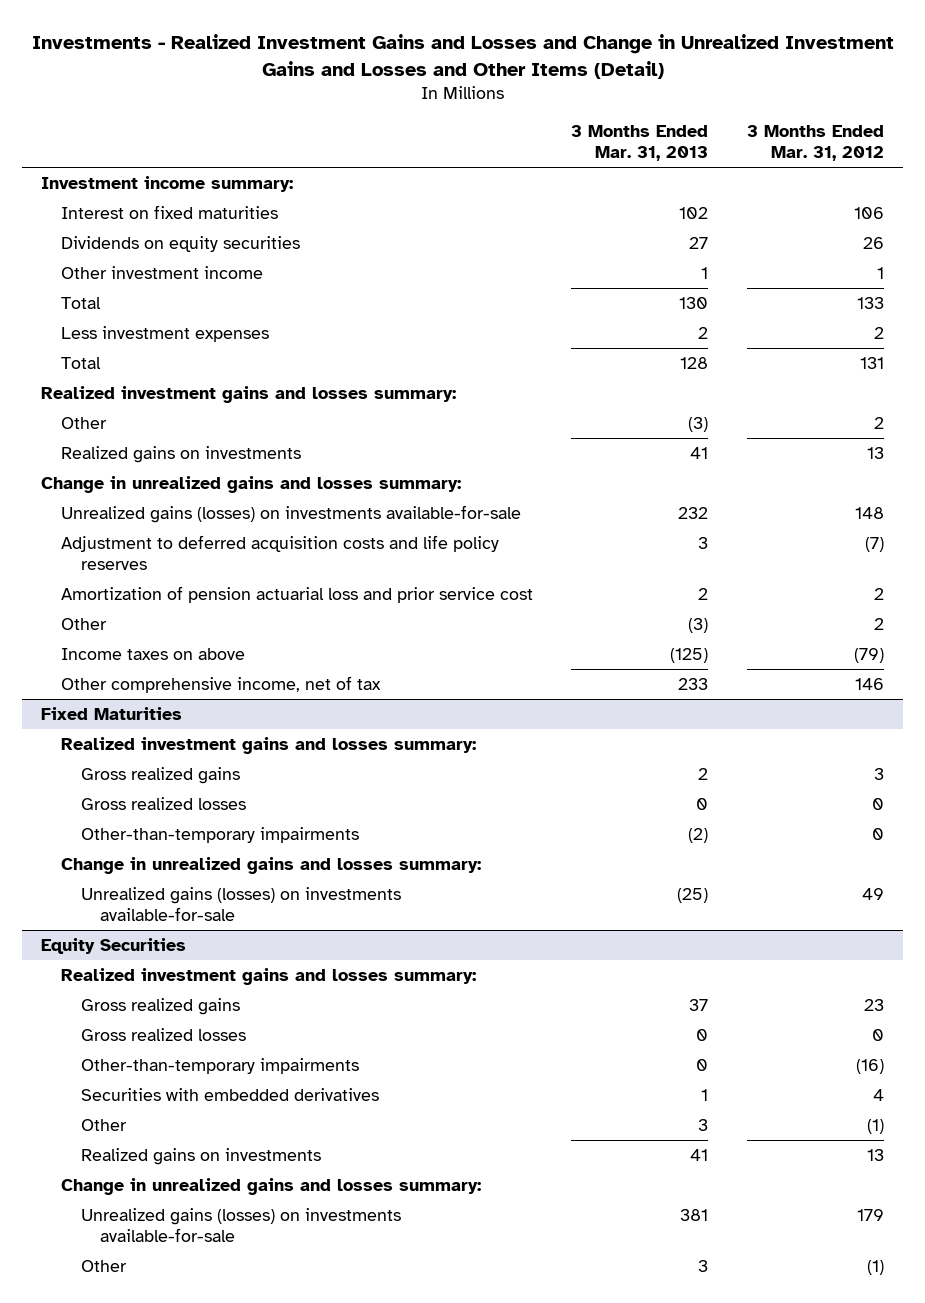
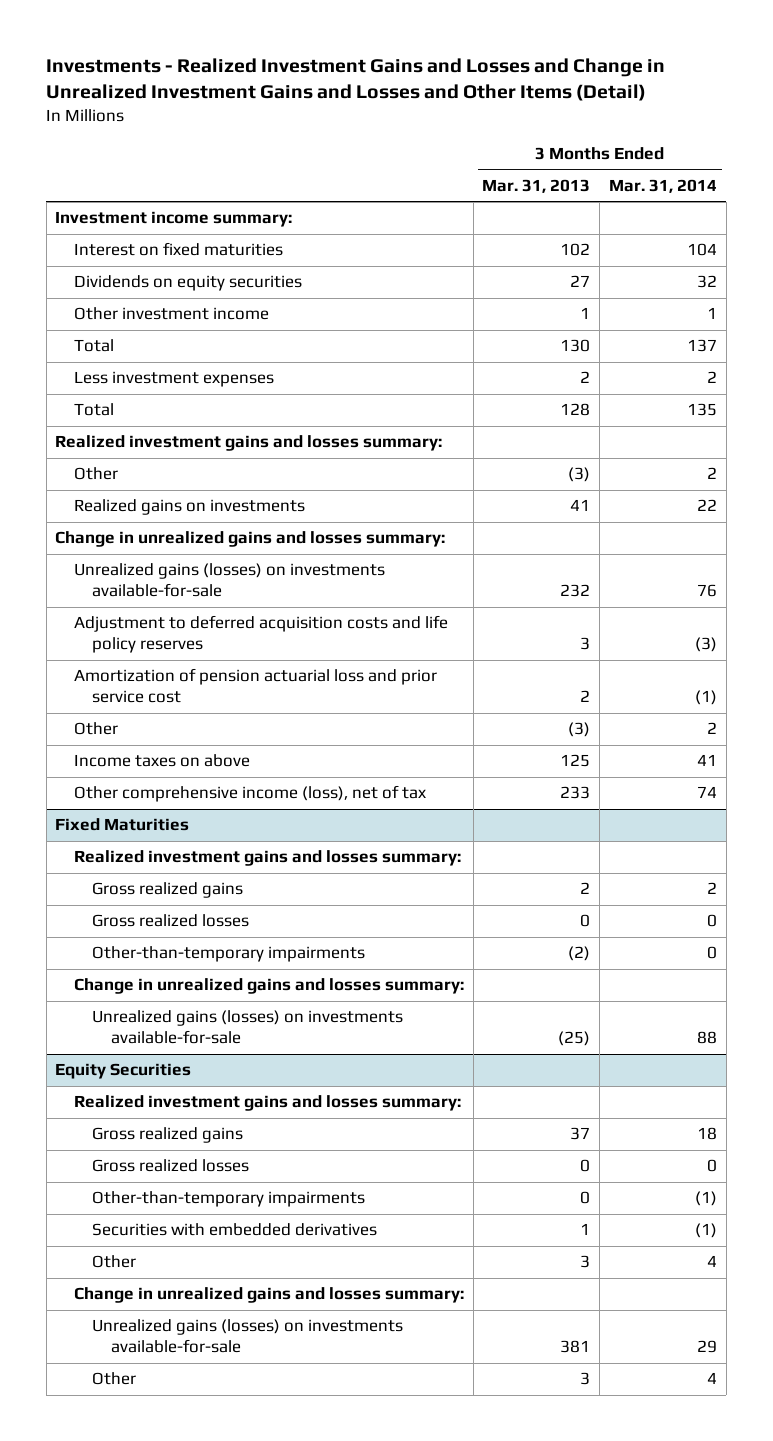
[746,125,884,162] 3 Months Ended Mar. 31, 2012 -> none
none -> [609,178,718,193] Mar. 31, 2014
[670,647,709,663] (125) -> [560,754,591,768] 125
[61,675,382,693] Other comprehensive income, net of tax -> [73,785,426,803] Other comprehensive income (loss), net of tax
[80,1147,321,1165] Realized gains on investments -> none

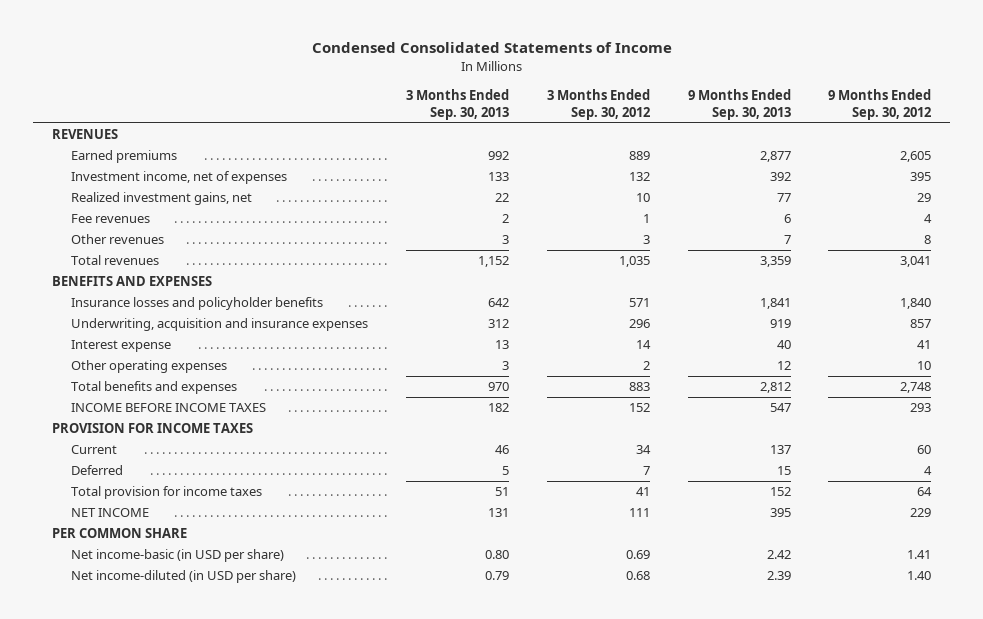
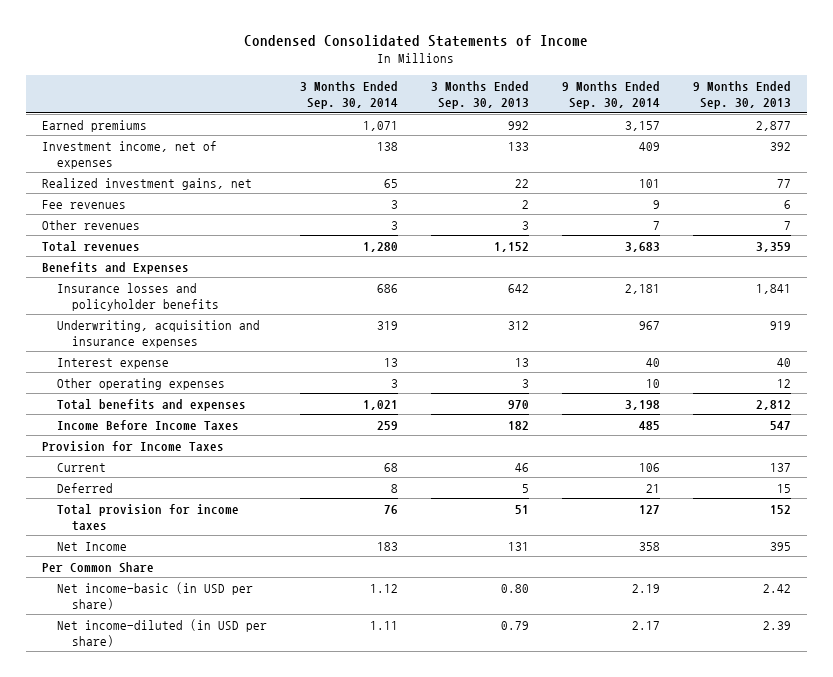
[546,88,650,120] 3 Months Ended Sep. 30, 2012 -> none
[828,88,932,120] 9 Months Ended Sep. 30, 2012 -> none
none -> [300,80,399,110] 3 Months Ended Sep. 30, 2014
none -> [561,80,660,110] 9 Months Ended Sep. 30, 2014
[51,129,118,140] REVENUES -> none
[51,276,212,287] BENEFITS AND EXPENSES -> [42,261,190,274] Benefits and Expenses
[71,403,267,413] INCOME BEFORE INCOME TAXES -> [57,419,240,430] Income Before Income Taxes
[51,423,253,434] PROVISION FOR INCOME TAXES -> [42,440,225,451] Provision for Income Taxes
[71,508,150,518] NET INCOME -> [57,541,128,551] Net Income
[51,528,187,539] PER COMMON SHARE -> [42,561,155,573] Per Common Share

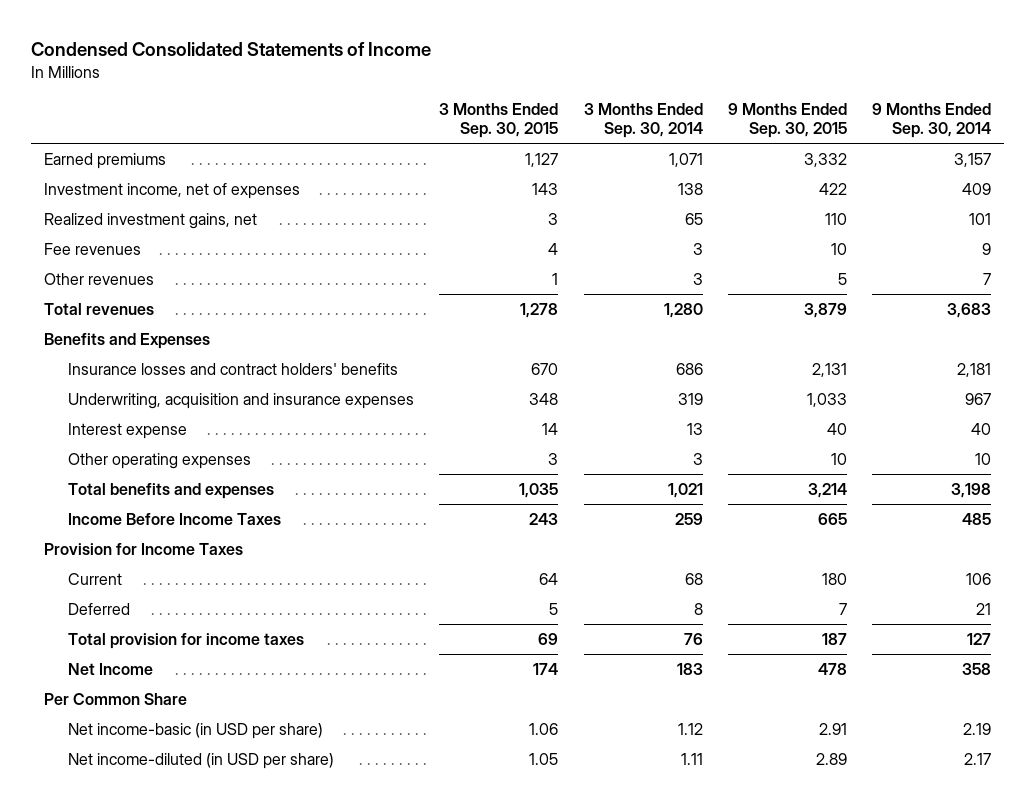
[430,80,529,110] 3 Months Ended Sep. 30, 2013 -> none
[692,80,791,110] 9 Months Ended Sep. 30, 2013 -> none
none -> [439,103,559,139] 3 Months Ended Sep. 30, 2015
none -> [727,103,847,139] 9 Months Ended Sep. 30, 2015
[57,282,220,311] Insurance losses and policyholder benefits -> [68,362,399,375] Insurance losses and contract holders' benefits

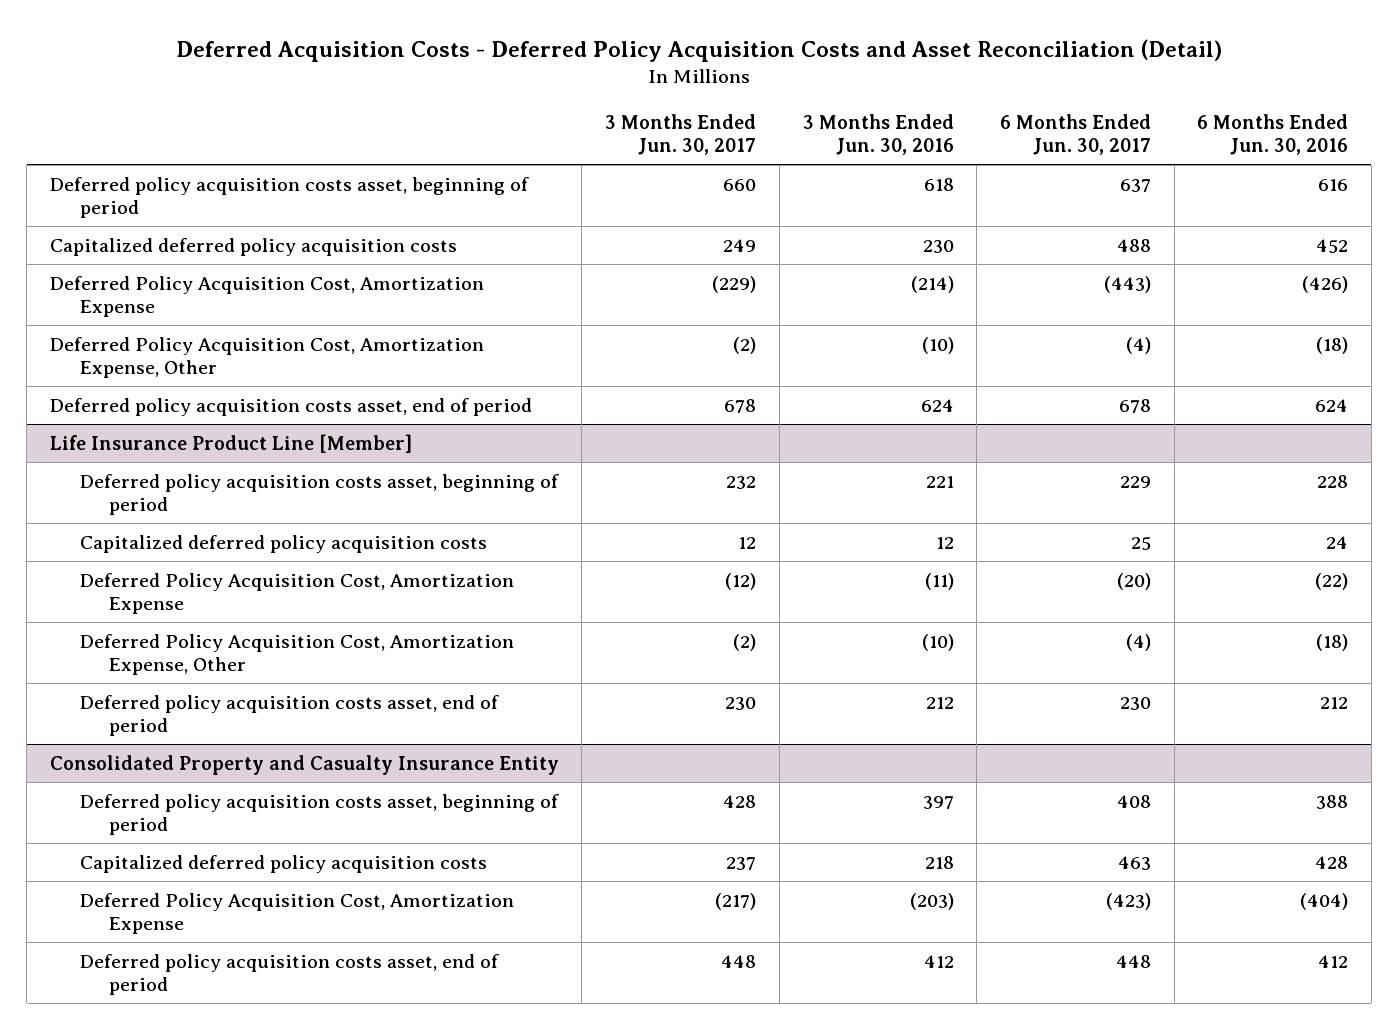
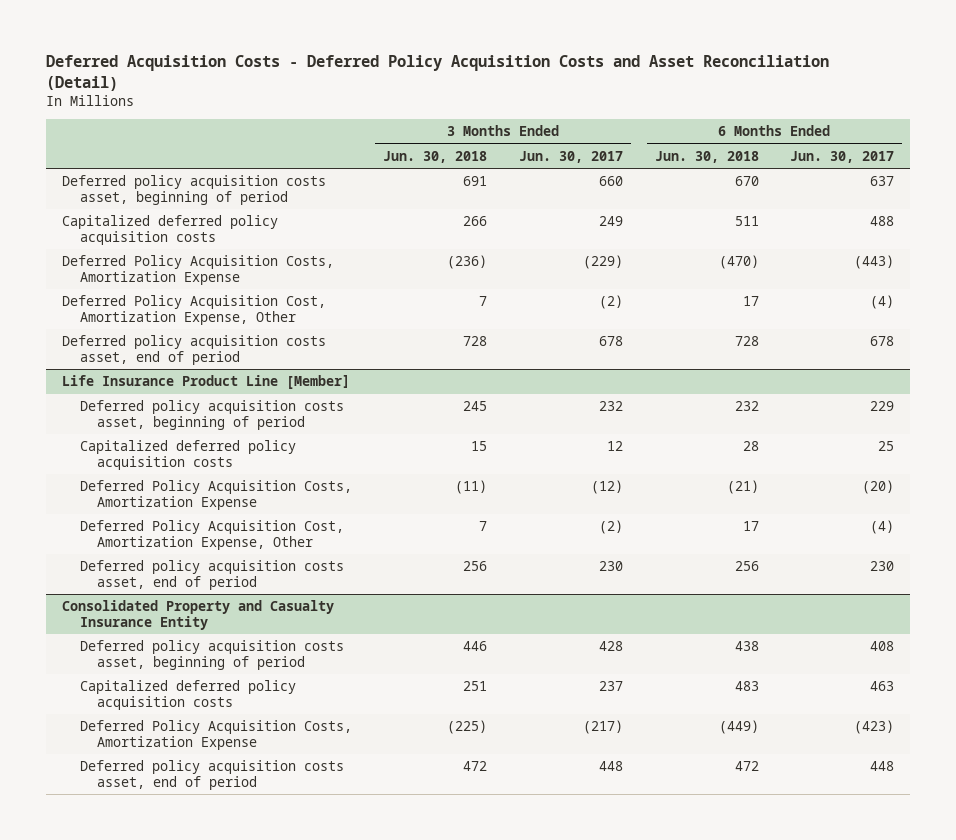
[802,113,954,155] 3 Months Ended Jun. 30, 2016 -> none
[1197,113,1349,155] 6 Months Ended Jun. 30, 2016 -> none
none -> [383,150,488,163] Jun. 30, 2018
none -> [654,150,759,163] Jun. 30, 2018
[49,275,484,317] Deferred Policy Acquisition Cost, Amortization Expense -> [62,255,335,285] Deferred Policy Acquisition Costs, Amortization Expense
[79,572,514,614] Deferred Policy Acquisition Cost, Amortization Expense -> [79,480,352,510] Deferred Policy Acquisition Costs, Amortization Expense
[79,892,514,934] Deferred Policy Acquisition Cost, Amortization Expense -> [79,720,352,750] Deferred Policy Acquisition Costs, Amortization Expense

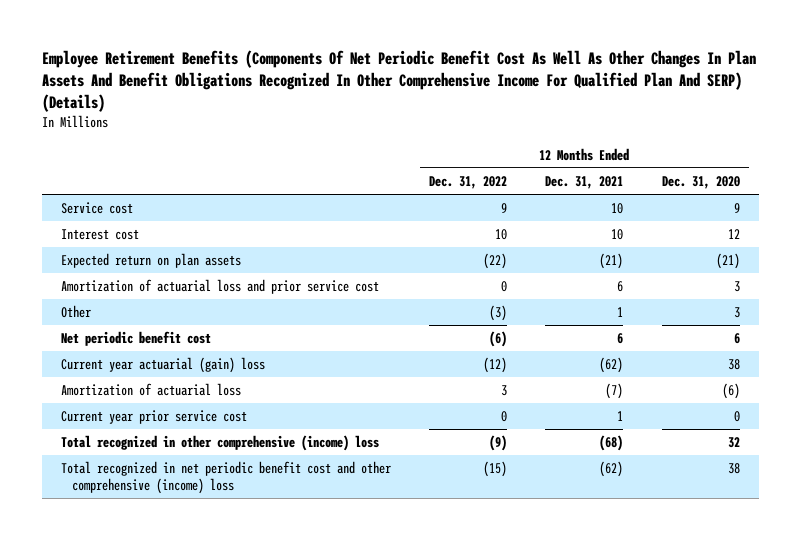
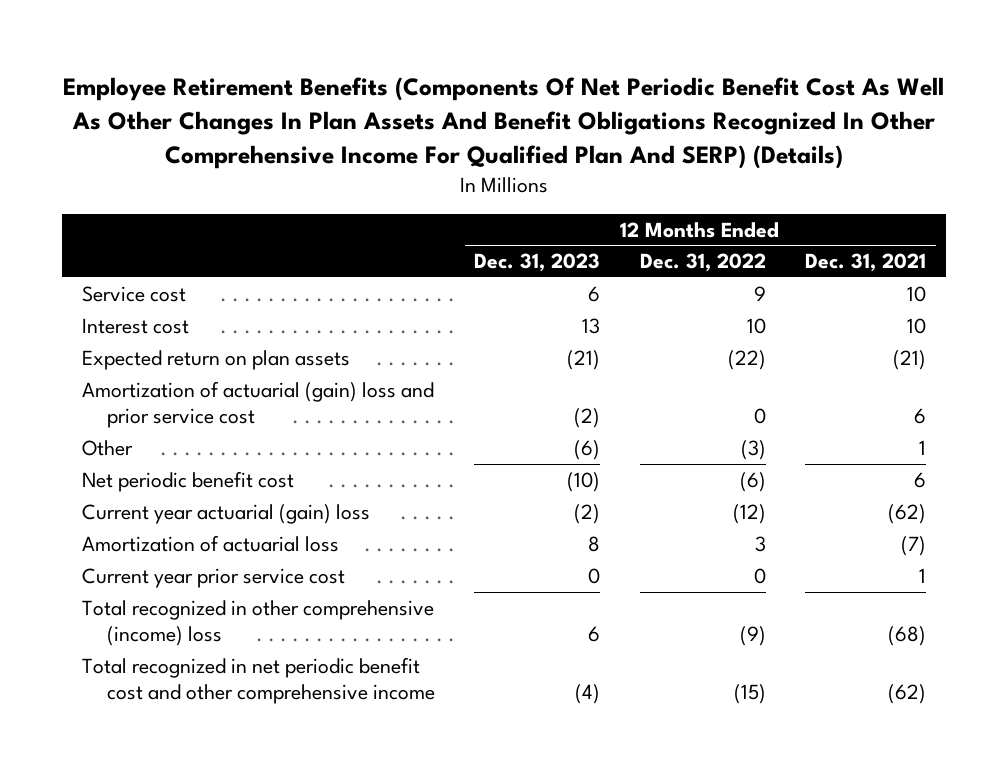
[661,175,740,189] Dec. 31, 2020 -> none
none -> [474,253,601,273] Dec. 31, 2023
[61,279,380,295] Amortization of actuarial loss and prior service cost -> [81,380,434,429] Amortization of actuarial (gain) loss and prior service cost
[61,461,392,494] Total recognized in net periodic benefit cost and other comprehensive (income) loss -> [81,656,435,705] Total recognized in net periodic benefit cost and other comprehensive income

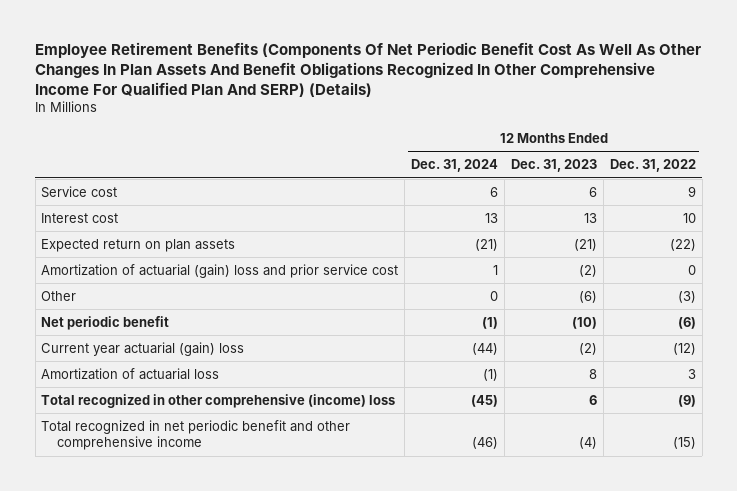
[805,253,927,273] Dec. 31, 2021 -> none
none -> [411,159,499,173] Dec. 31, 2024
[81,470,294,492] Net periodic benefit cost -> [41,315,170,330] Net periodic benefit
[81,567,345,588] Current year prior service cost -> none
[81,656,435,705] Total recognized in net periodic benefit cost and other comprehensive income -> [41,419,351,451] Total recognized in net periodic benefit and other comprehensive income

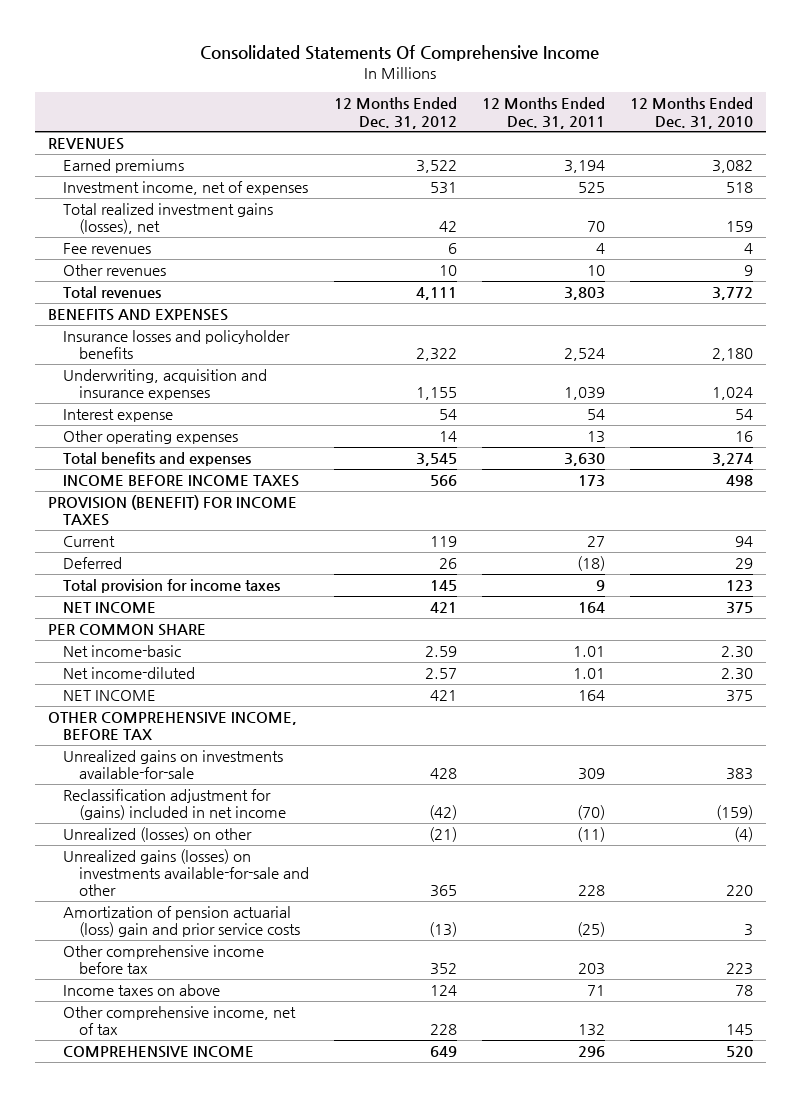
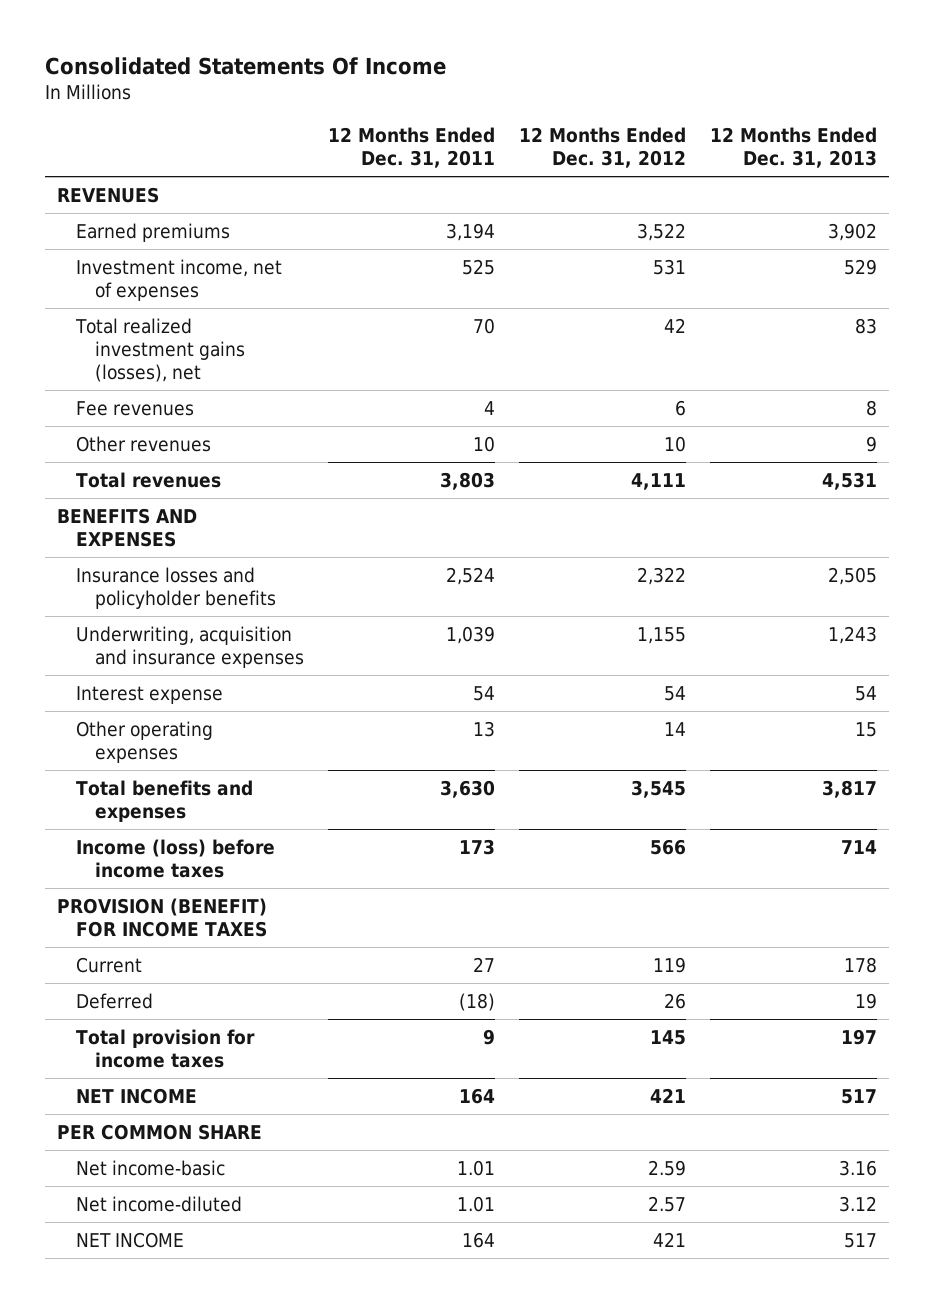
[200,44,600,61] Consolidated Statements Of Comprehensive Income -> [44,56,446,75] Consolidated Statements Of Income
[630,97,754,129] 12 Months Ended Dec. 31, 2010 -> none
none -> [710,126,878,169] 12 Months Ended Dec. 31, 2013
[63,475,300,488] INCOME BEFORE INCOME TAXES -> [75,838,275,879] Income (loss) before income taxes
[47,712,297,741] OTHER COMPREHENSIVE INCOME, BEFORE TAX -> none
[63,750,284,780] Unrealized gains on investments available-for-sale -> none
[63,789,287,821] Reclassification adjustment for (gains) included in net income -> none
[63,827,253,843] Unrealized (losses) on other -> none
[63,849,310,897] Unrealized gains (losses) on investments available-for-sale and other -> none
[63,906,301,938] Amortization of pension actuarial (loss) gain and prior service costs -> none
[63,945,265,975] Other comprehensive income before tax -> none
[63,984,221,997] Income taxes on above -> none
[63,1006,297,1036] Other comprehensive income, net of tax -> none
[63,1046,255,1059] COMPREHENSIVE INCOME -> none

